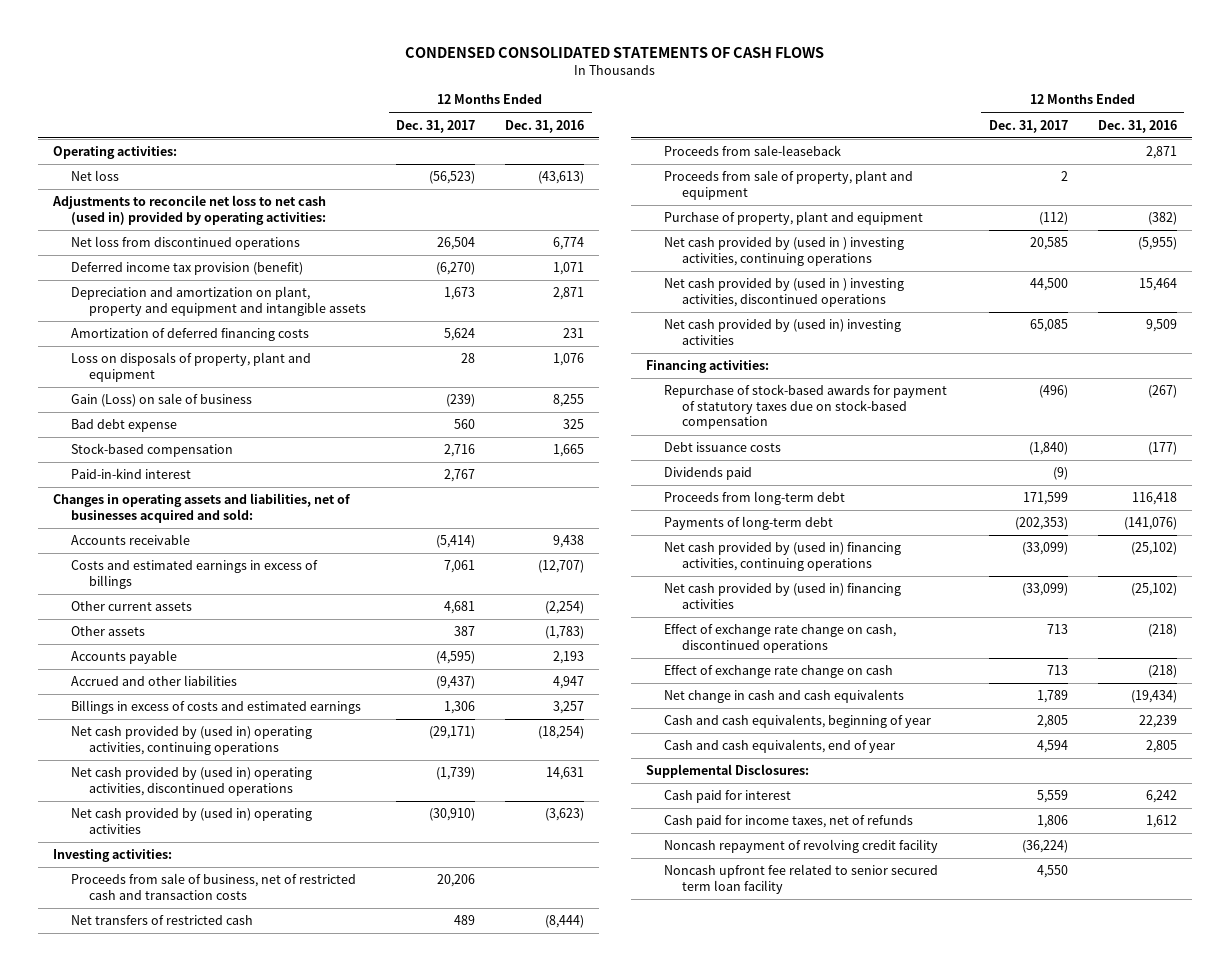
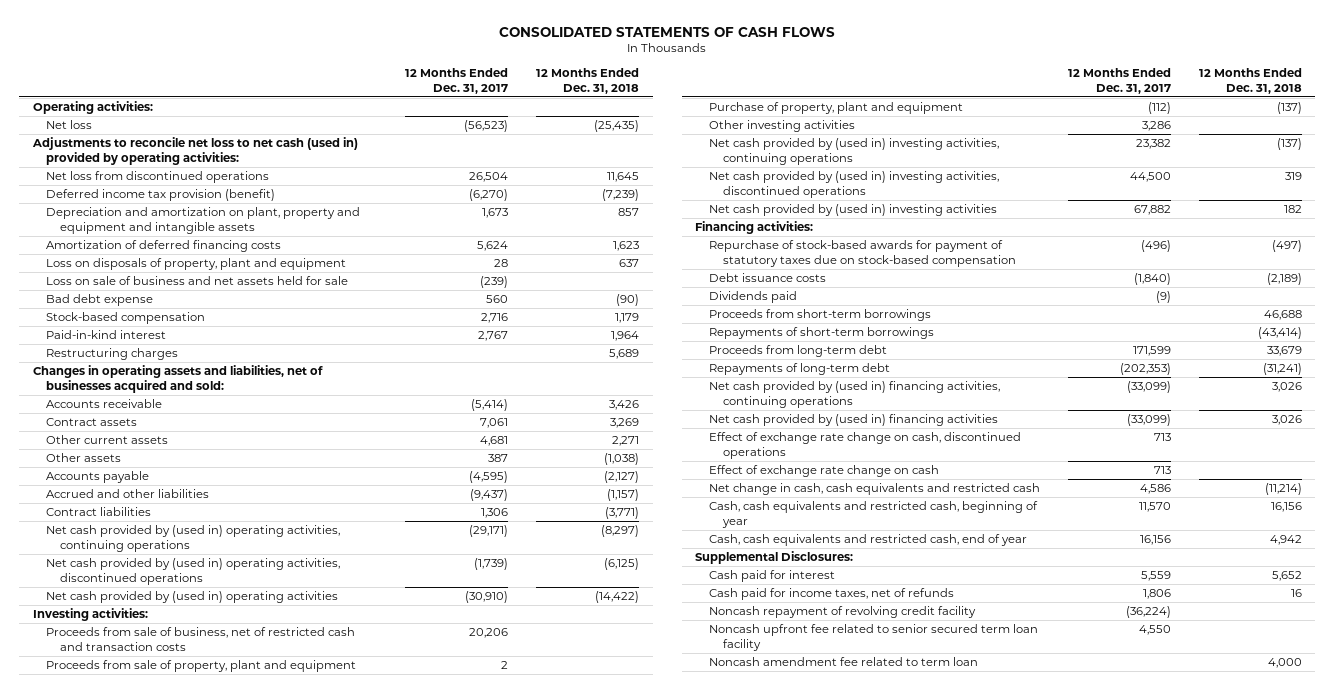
[405,46,825,58] CONDENSED CONSOLIDATED STATEMENTS OF CASH FLOWS -> [499,26,836,37] CONSOLIDATED STATEMENTS OF CASH FLOWS
[505,119,585,133] Dec. 31, 2016 -> none
none -> [535,68,639,94] 12 Months Ended Dec. 31, 2018
[71,393,253,408] Gain (Loss) on sale of business -> [46,276,349,286] Loss on sale of business and net assets held for sale
none -> [46,348,179,361] Restructuring charges
[71,560,319,589] Costs and estimated earnings in excess of billings -> [46,418,138,427] Contract assets
[71,700,362,715] Billings in excess of costs and estimated earnings -> [46,507,152,517] Contract liabilities
[71,915,254,926] Net transfers of restricted cash -> none
[663,145,841,157] Proceeds from sale-leaseback -> none
none -> [709,120,856,133] Other investing activities
[663,237,904,266] Net cash provided by (used in ) investing activities, continuing operations -> [709,138,1000,165] Net cash provided by (used in) investing activities, continuing operations
[1029,237,1068,251] 20,585 -> [1135,139,1171,150] 23,382
[663,278,904,307] Net cash provided by (used in ) investing activities, discontinued operations -> [709,171,1000,198] Net cash provided by (used in) investing activities, discontinued operations
[1029,319,1068,333] 65,085 -> [1133,205,1171,216] 67,882
none -> [709,309,932,322] Proceeds from short-term borrowings
none -> [709,327,935,340] Repayments of short-term borrowings
[663,516,833,531] Payments of long-term debt -> [709,363,891,376] Repayments of long-term debt
[663,689,904,704] Net change in cash and cash equivalents -> [709,483,1041,496] Net change in cash, cash equivalents and restricted cash
[1036,690,1068,704] 1,789 -> [1139,484,1171,495] 4,586
[663,714,931,729] Cash and cash equivalents, beginning of year -> [709,501,1039,528] Cash, cash equivalents and restricted cash, beginning of year
[1036,715,1068,729] 2,805 -> [1138,502,1171,513] 11,570
[663,739,895,754] Cash and cash equivalents, end of year -> [709,534,1028,547] Cash, cash equivalents and restricted cash, end of year
[1036,740,1068,754] 4,594 -> [1139,535,1171,546] 16,156
none -> [709,657,979,667] Noncash amendment fee related to term loan

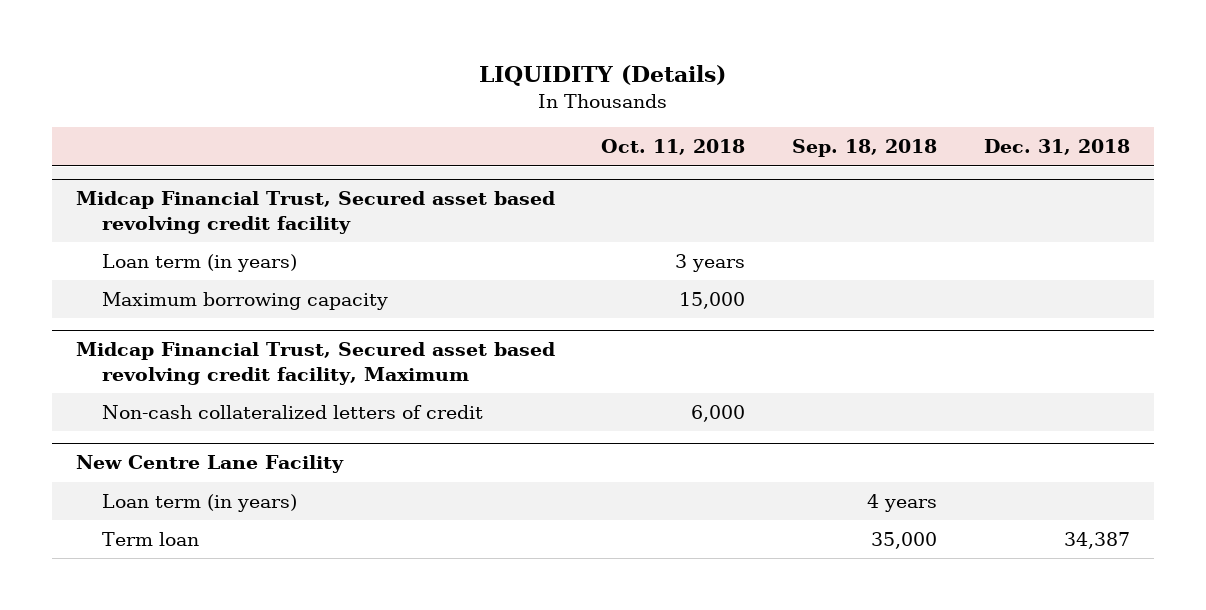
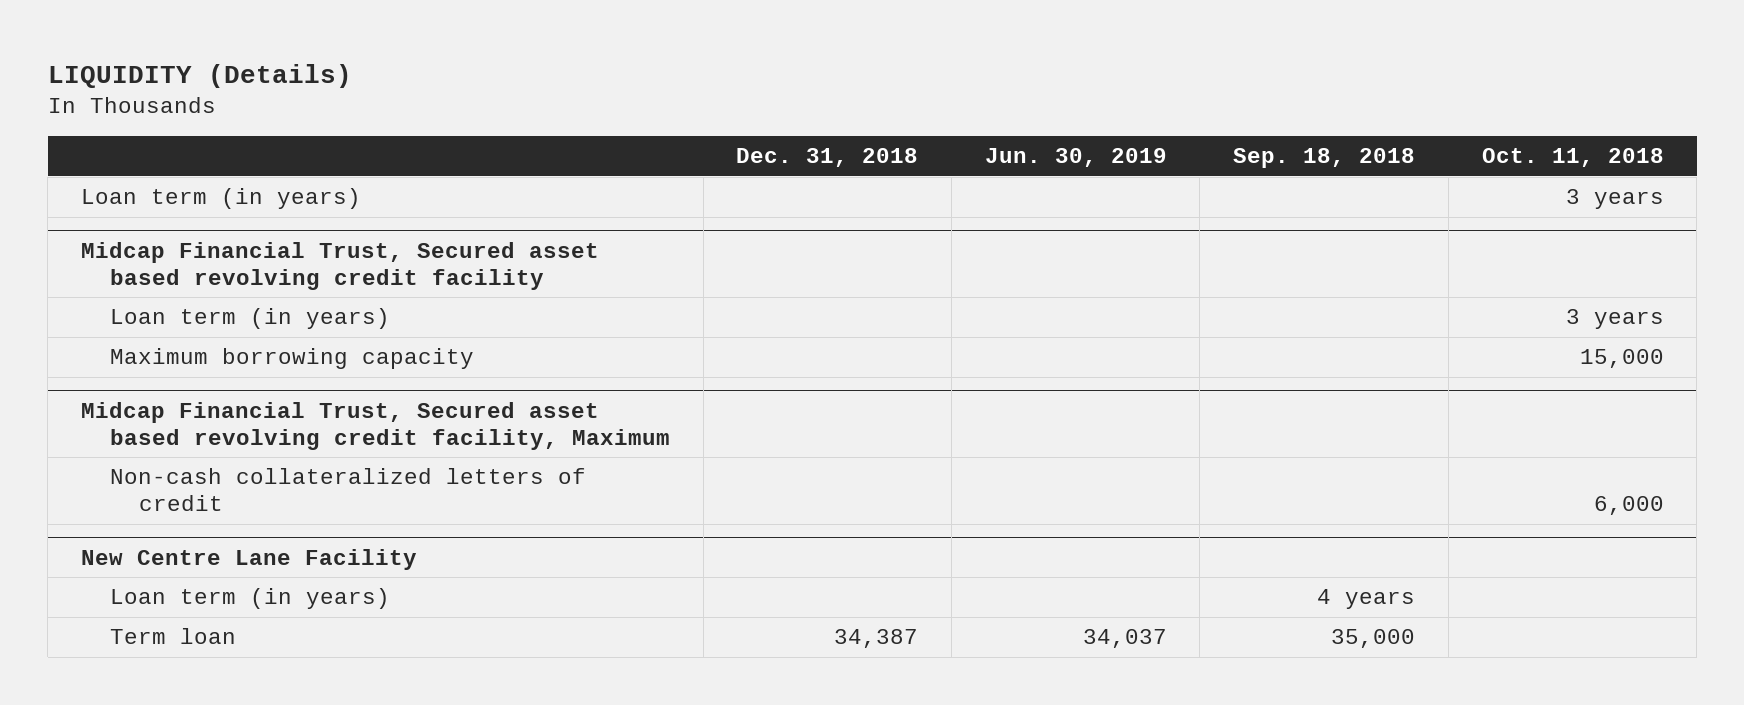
none -> [984,148,1167,168] Jun. 30, 2019
none -> [80,188,361,210] Loan term (in years)

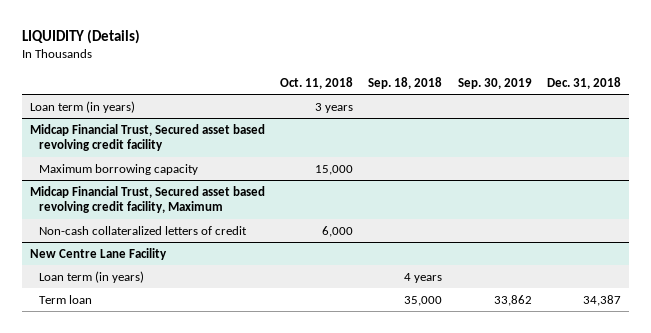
[984,148,1167,168] Jun. 30, 2019 -> none
none -> [457,77,532,89] Sep. 30, 2019
[110,308,391,330] Loan term (in years) -> none

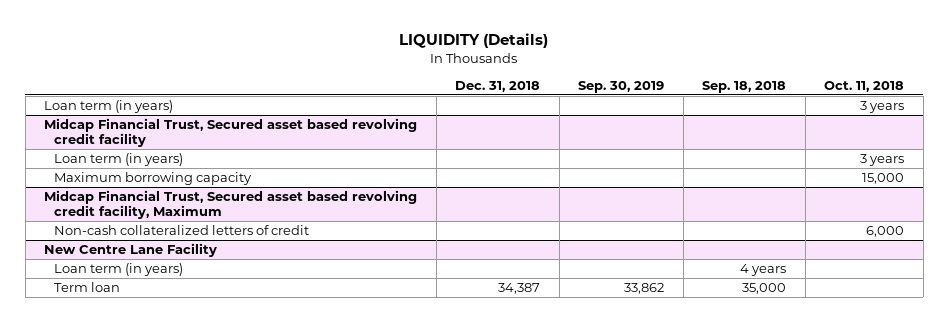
none -> [53,152,183,166] Loan term (in years)

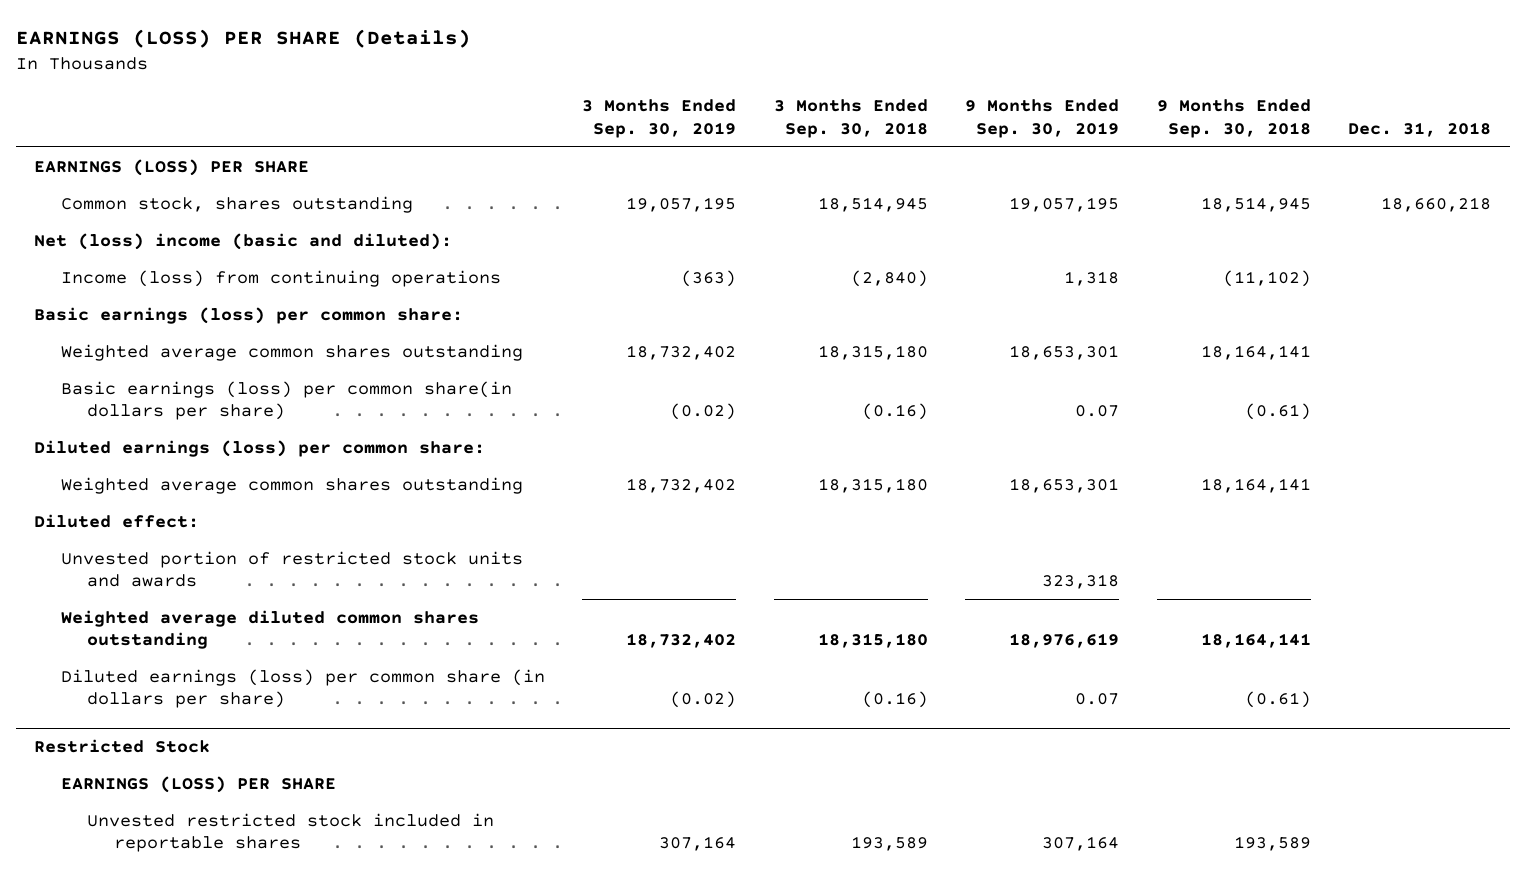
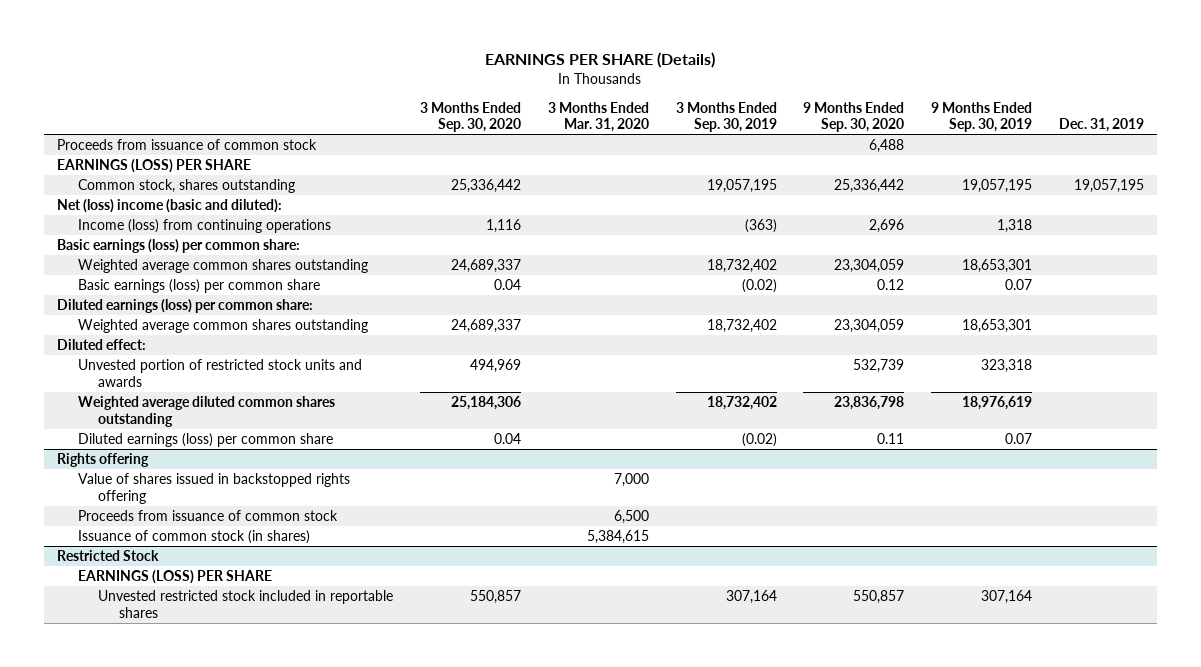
[15,29,471,49] EARNINGS (LOSS) PER SHARE (Details) -> [485,52,716,69] EARNINGS PER SHARE (Details)
[773,99,928,138] 3 Months Ended Sep. 30, 2018 -> none
[1156,99,1311,138] 9 Months Ended Sep. 30, 2018 -> none
[1347,121,1491,137] Dec. 31, 2018 -> none
none -> [420,101,522,133] 3 Months Ended Sep. 30, 2020
none -> [547,101,649,133] 3 Months Ended Mar. 31, 2020
none -> [803,101,905,133] 9 Months Ended Sep. 30, 2020
none -> [1058,118,1144,133] Dec. 31, 2019
none -> [57,139,318,151] Proceeds from issuance of common stock
[60,380,512,421] Basic earnings (loss) per common share(in dollars per share) -> [77,279,320,294] Basic earnings (loss) per common share
[60,668,545,709] Diluted earnings (loss) per common share (in dollars per share) -> [77,433,333,448] Diluted earnings (loss) per common share
none -> [57,453,150,468] Rights offering
none -> [77,473,350,504] Value of shares issued in backstopped rights offering
none -> [77,510,338,522] Proceeds from issuance of common stock
none -> [77,530,310,545] Issuance of common stock (in shares)

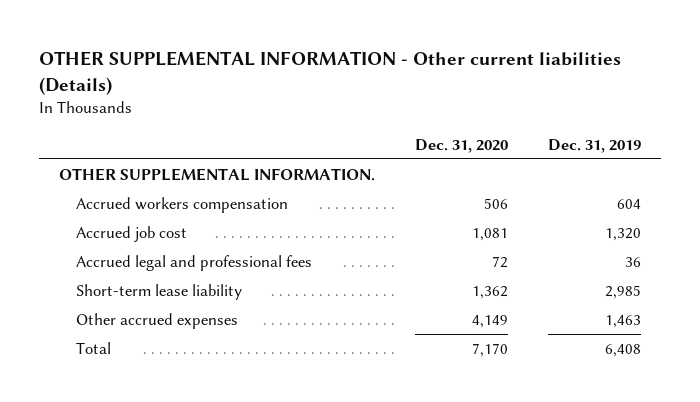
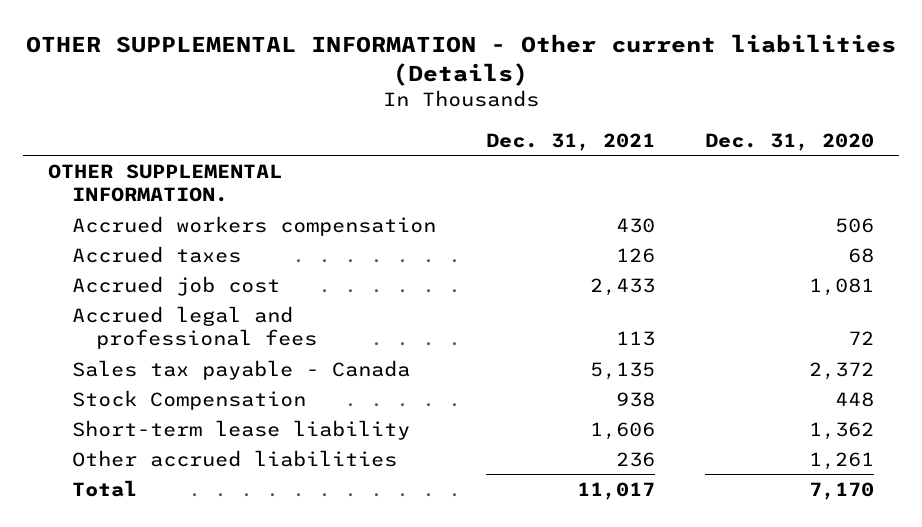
[547,138,641,153] Dec. 31, 2019 -> none
none -> [485,132,655,151] Dec. 31, 2021
none -> [71,245,241,263] Accrued taxes
none -> [71,359,410,380] Sales tax payable - Canada
none -> [71,389,306,410] Stock Compensation
[76,312,239,329] Other accrued expenses -> [71,449,397,467] Other accrued liabilities
[471,314,508,328] 4,149 -> [808,451,874,470] 1,261

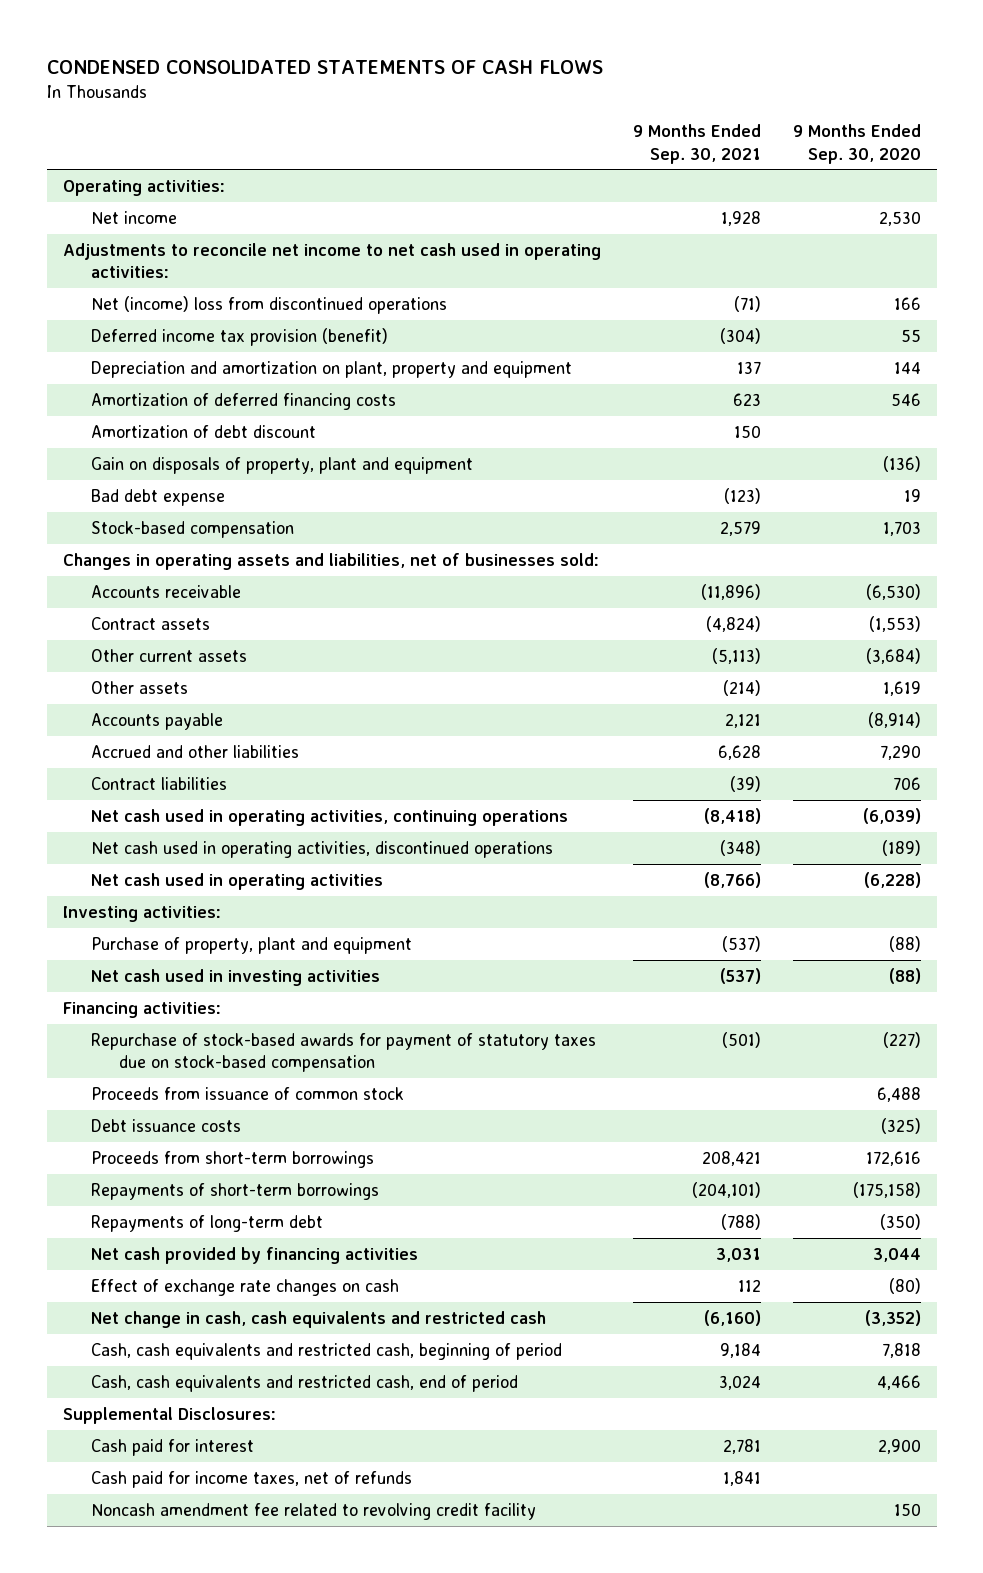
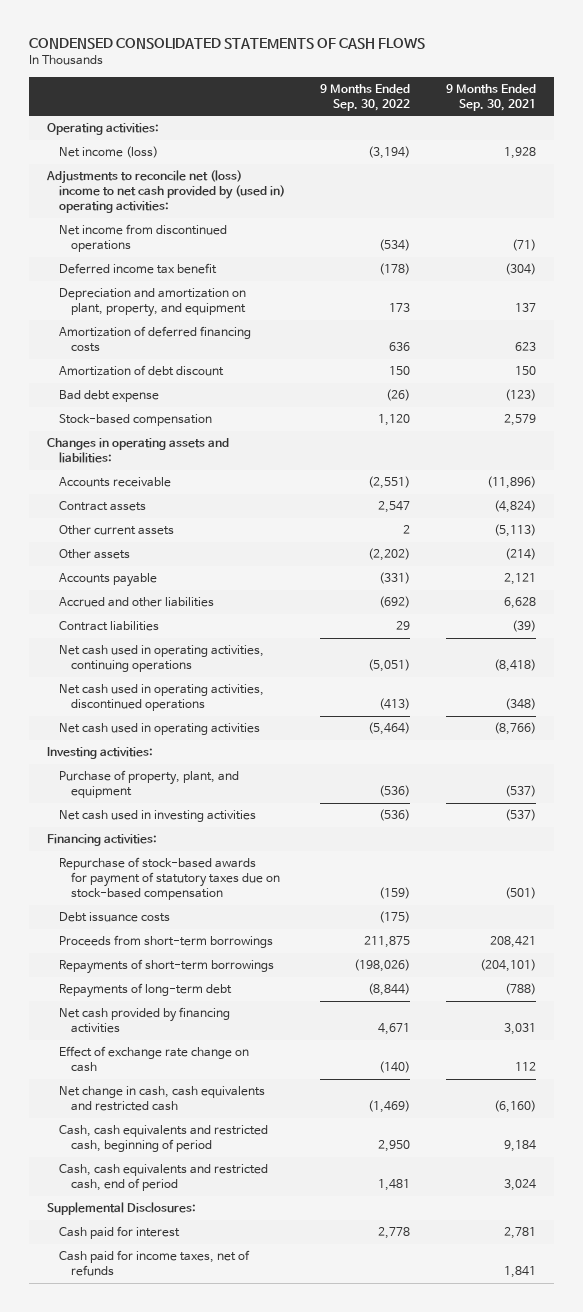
[792,124,921,164] 9 Months Ended Sep. 30, 2020 -> none
none -> [320,83,411,111] 9 Months Ended Sep. 30, 2022
[90,210,177,224] Net income -> [58,146,158,159] Net income (loss)
[62,242,601,279] Adjustments to reconcile net income to net cash used in operating activities: -> [45,170,285,214] Adjustments to reconcile net (loss) income to net cash provided by (used in) operating activities:
[90,295,447,314] Net (income) loss from discontinued operations -> [58,224,227,253] Net income from discontinued operations
[90,327,388,346] Deferred income tax provision (benefit) -> [58,263,217,275] Deferred income tax benefit
[90,360,572,378] Depreciation and amortization on plant, property and equipment -> [58,288,246,318] Depreciation and amortization on plant, property, and equipment
[90,456,473,474] Gain on disposals of property, plant and equipment -> none
[62,552,599,570] Changes in operating assets and liabilities, net of businesses sold: -> [46,438,229,464] Changes in operating assets and liabilities:
[90,936,412,954] Purchase of property, plant and equipment -> [58,770,239,799] Purchase of property, plant, and equipment
[90,1086,404,1100] Proceeds from issuance of common stock -> none
[90,1278,399,1296] Effect of exchange rate changes on cash -> [58,1046,249,1073] Effect of exchange rate change on cash
[90,1502,536,1520] Noncash amendment fee related to revolving credit facility -> none

